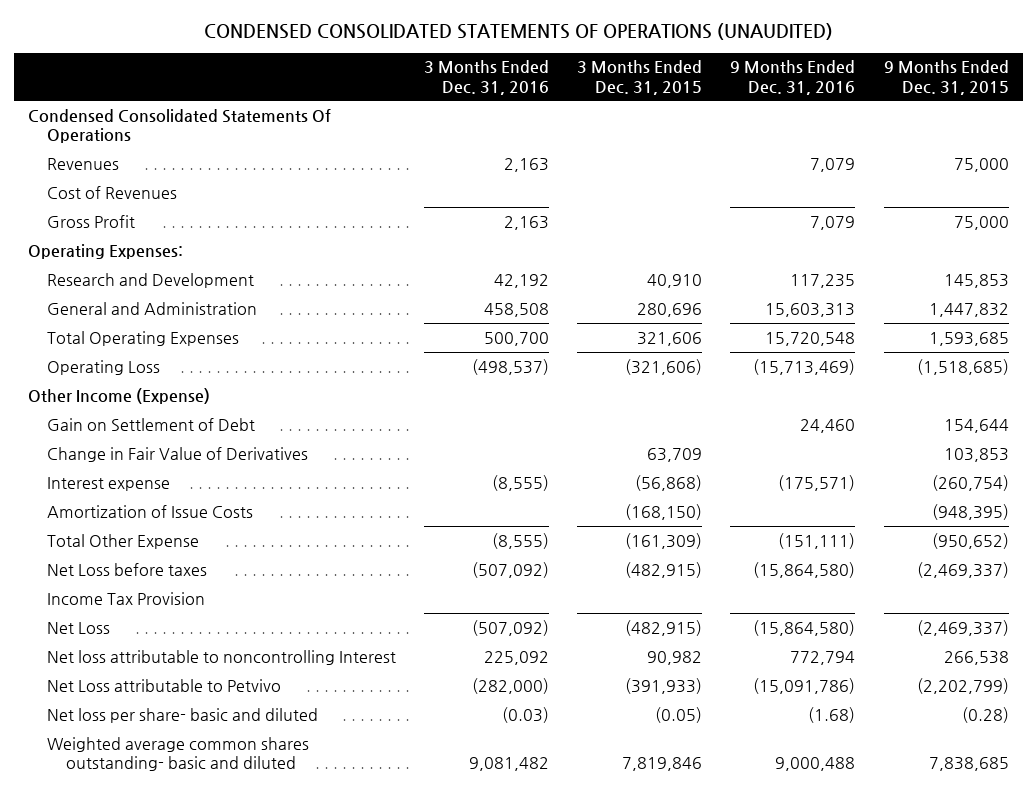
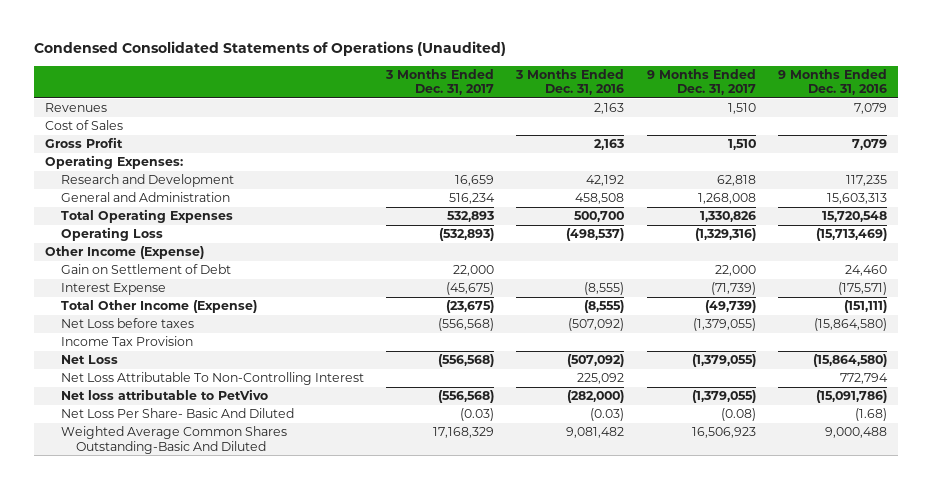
[204,23,834,41] CONDENSED CONSOLIDATED STATEMENTS OF OPERATIONS (UNAUDITED) -> [34,41,507,57] Condensed Consolidated Statements of Operations (Unaudited)
[577,60,703,95] 3 Months Ended Dec. 31, 2015 -> none
[883,60,1009,95] 9 Months Ended Dec. 31, 2015 -> none
none -> [385,68,495,96] 3 Months Ended Dec. 31, 2017
none -> [646,68,756,96] 9 Months Ended Dec. 31, 2017
[27,108,331,143] Condensed Consolidated Statements Of Operations -> none
[46,185,177,199] Cost of Revenues -> [45,120,124,131] Cost of Sales
[46,446,308,462] Change in Fair Value of Derivatives -> none
[46,504,253,518] Amortization of Issue Costs -> none
[46,476,170,491] Interest expense -> [60,283,166,296] Interest Expense
[46,533,199,549] Total Other Expense -> [60,300,257,314] Total Other Income (Expense)
[46,649,396,665] Net loss attributable to noncontrolling Interest -> [60,372,364,386] Net Loss Attributable To Non-Controlling Interest
[46,678,281,692] Net Loss attributable to Petvivo -> [60,389,268,401] Net loss attributable to PetVivo
[46,707,318,723] Net loss per share- basic and diluted -> [60,408,294,419] Net Loss Per Share- Basic And Diluted
[46,736,309,771] Weighted average common shares outstanding- basic and diluted -> [60,426,287,454] Weighted Average Common Shares Outstanding-Basic And Diluted

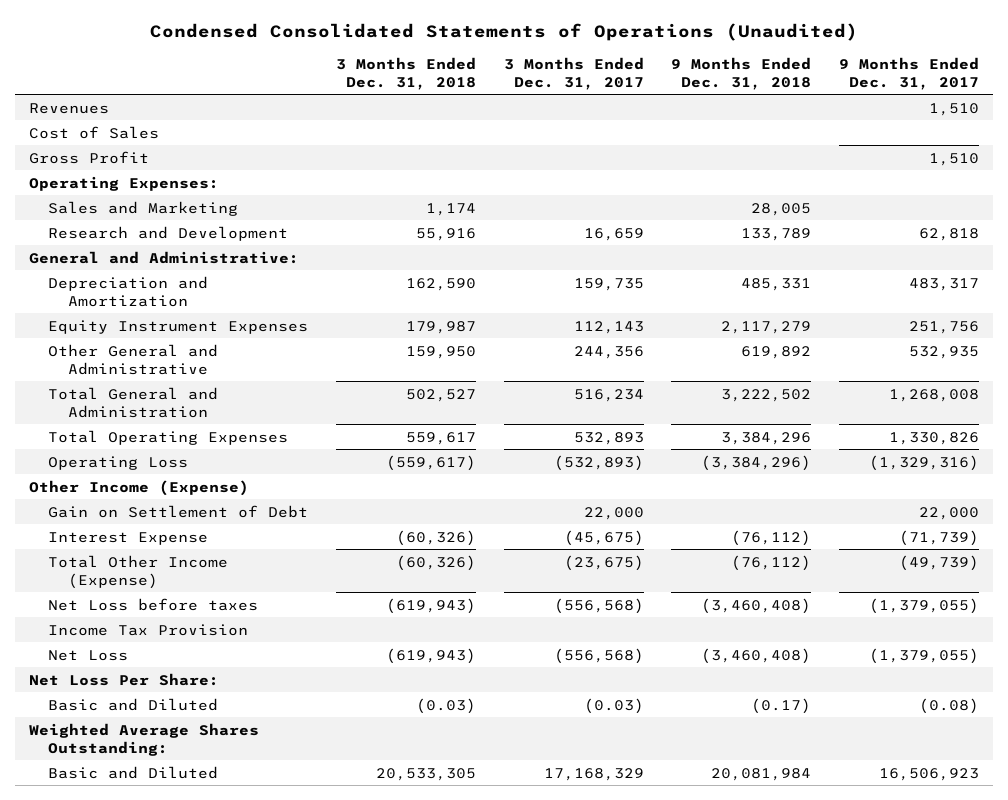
[515,68,625,96] 3 Months Ended Dec. 31, 2016 -> none
[777,68,887,96] 9 Months Ended Dec. 31, 2016 -> none
none -> [335,56,476,90] 3 Months Ended Dec. 31, 2018
none -> [671,56,812,90] 9 Months Ended Dec. 31, 2018
none -> [48,200,239,216] Sales and Marketing
none -> [28,250,299,264] General and Administrative:
none -> [48,275,209,307] Depreciation and Amortization
none -> [48,319,309,334] Equity Instrument Expenses
none -> [48,343,219,375] Other General and Administrative
[60,192,230,203] General and Administration -> [48,386,219,418] Total General and Administration
[60,372,364,386] Net Loss Attributable To Non-Controlling Interest -> none
[60,389,268,401] Net loss attributable to PetVivo -> none
none -> [28,672,219,686] Net Loss Per Share:
[60,408,294,419] Net Loss Per Share- Basic And Diluted -> [48,697,219,711] Basic and Diluted
none -> [28,722,259,756] Weighted Average Shares Outstanding:
[60,426,287,454] Weighted Average Common Shares Outstanding-Basic And Diluted -> [48,765,219,779] Basic and Diluted

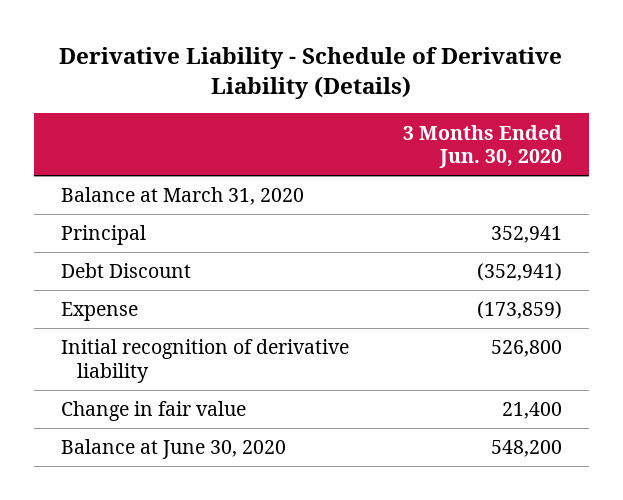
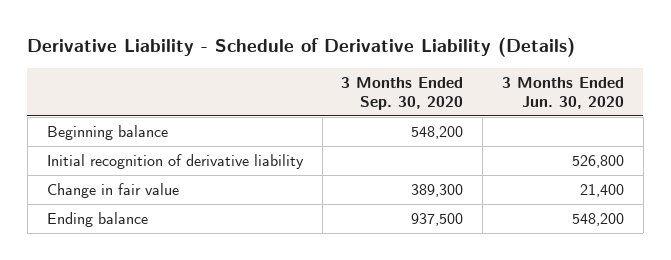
none -> [341,77,464,110] 3 Months Ended Sep. 30, 2020
[60,225,146,246] Principal -> none
[60,263,191,279] Debt Discount -> none
[60,302,138,322] Expense -> none
[60,187,304,206] Balance at March 31, 2020 -> [46,124,168,140] Beginning balance
[60,439,286,460] Balance at June 30, 2020 -> [46,211,148,227] Ending balance

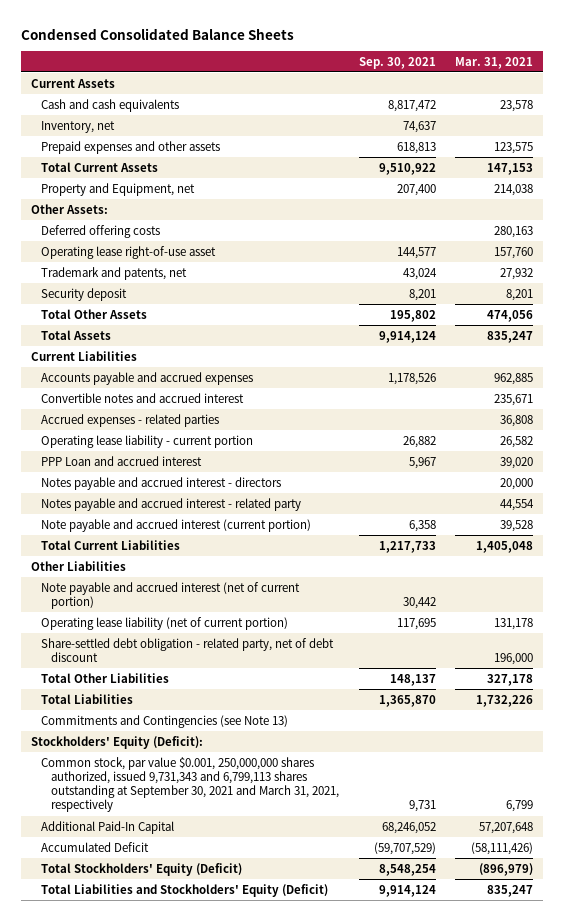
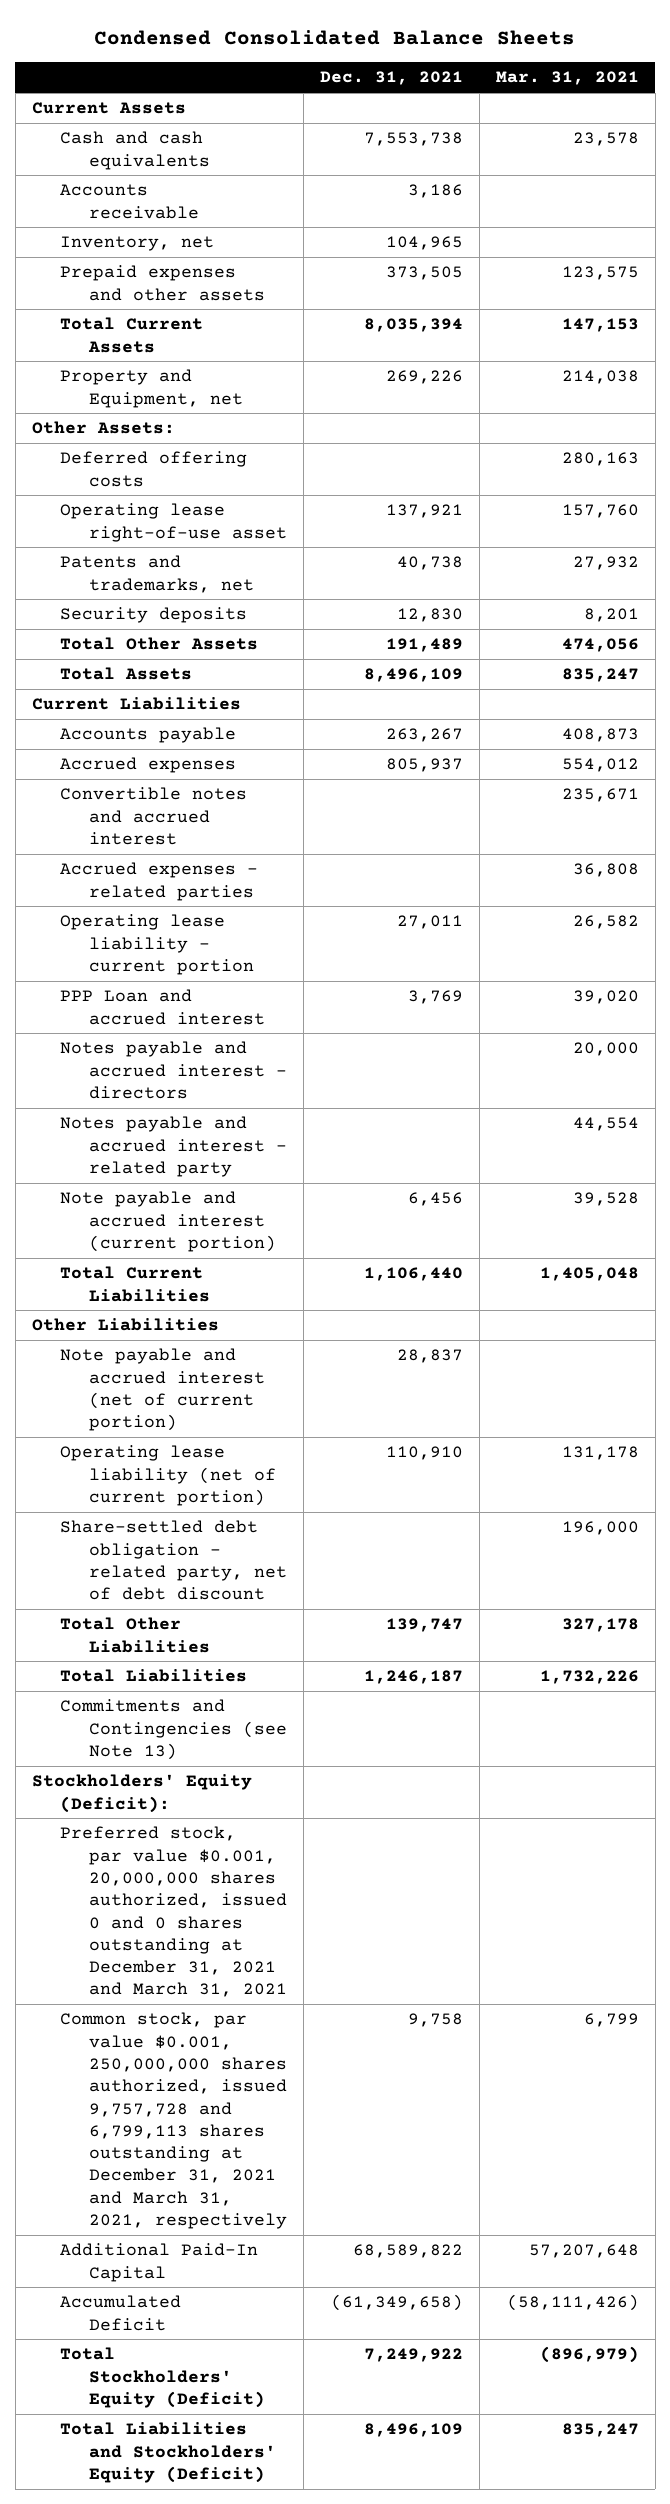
[358,56,436,69] Sep. 30, 2021 -> none
none -> [319,71,463,86] Dec. 31, 2021
none -> [60,184,199,219] Accounts receivable
[41,266,188,280] Trademark and patents, net -> [60,555,254,593] Patents and trademarks, net
[41,287,128,301] Security deposit -> [60,607,248,624] Security deposits
[41,371,254,385] Accounts payable and accrued expenses -> none
none -> [60,727,237,744] Accounts payable
none -> [60,757,237,774] Accrued expenses
none -> [60,1826,287,1998] Preferred stock, par value $0.001, 20,000,000 shares authorized, issued 0 and 0 shares outstanding at December 31, 2021 and March 31, 2021
[41,756,339,813] Common stock, par value $0.001, 250,000,000 shares authorized, issued 9,731,343 and 6,799,113 shares outstanding at September 30, 2021 and March 31, 2021, respectively -> [60,2012,287,2230] Common stock, par value $0.001, 250,000,000 shares authorized, issued 9,757,728 and 6,799,113 shares outstanding at December 31, 2021 and March 31, 2021, respectively

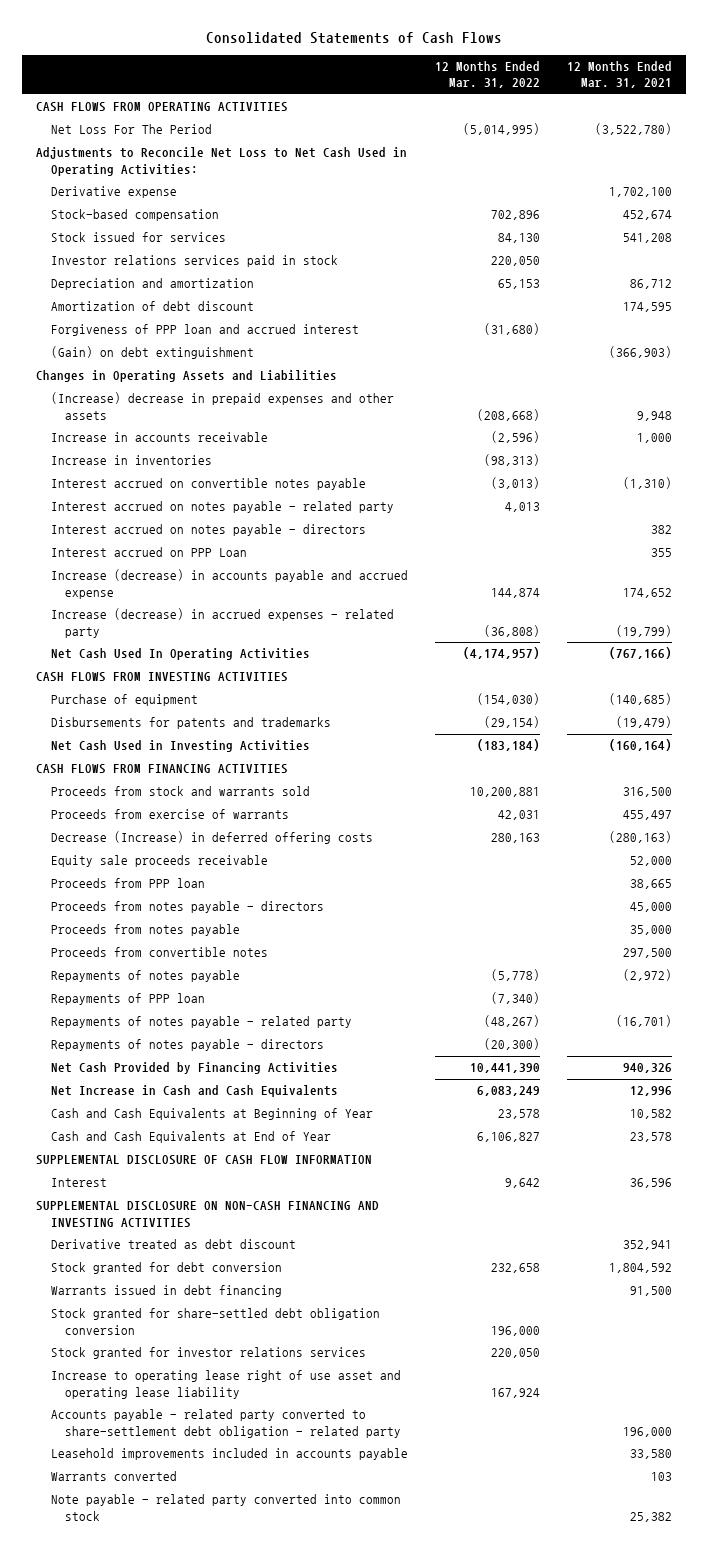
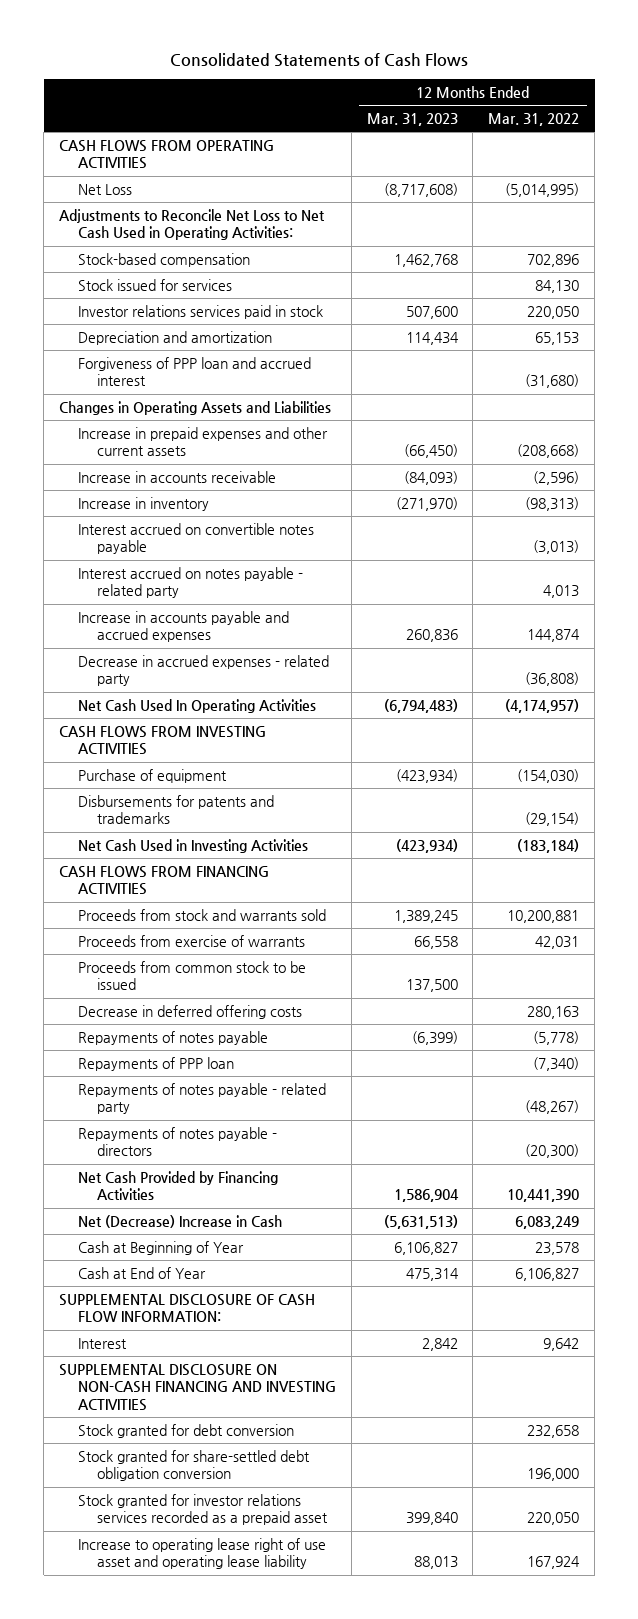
[567,61,673,89] 12 Months Ended Mar. 31, 2021 -> none
none -> [366,113,458,127] Mar. 31, 2023
[50,124,212,135] Net Loss For The Period -> [77,183,132,195] Net Loss
[50,186,177,199] Derivative expense -> none
[50,301,254,312] Amortization of debt discount -> none
[50,346,254,360] (Gain) on debt extinguishment -> none
[50,392,394,420] (Increase) decrease in prepaid expenses and other assets -> [77,426,328,457] Increase in prepaid expenses and other current assets
[50,455,212,466] Increase in inventories -> [77,496,209,511] Increase in inventory
[50,524,366,537] Interest accrued on notes payable - directors -> none
[50,547,247,558] Interest accrued on PPP Loan -> none
[50,569,408,599] Increase (decrease) in accounts payable and accrued expense -> [77,610,289,643] Increase in accounts payable and accrued expenses
[50,608,394,638] Increase (decrease) in accrued expenses - related party -> [77,654,329,687] Decrease in accrued expenses - related party
[50,855,268,868] Equity sale proceeds receivable -> none
[50,878,205,889] Proceeds from PPP loan -> none
[50,901,324,914] Proceeds from notes payable - directors -> none
[50,924,240,937] Proceeds from notes payable -> none
[50,947,268,958] Proceeds from convertible notes -> none
none -> [77,960,306,991] Proceeds from common stock to be issued
[50,831,373,845] Decrease (Increase) in deferred offering costs -> [77,1004,302,1019] Decrease in deferred offering costs
[50,1085,338,1098] Net Increase in Cash and Cash Equivalents -> [77,1214,282,1228] Net (Decrease) Increase in Cash
[50,1108,373,1121] Cash and Cash Equivalents at Beginning of Year -> [77,1240,244,1255] Cash at Beginning of Year
[50,1131,331,1144] Cash and Cash Equivalents at End of Year -> [77,1266,206,1279] Cash at End of Year
[35,1155,372,1166] SUPPLEMENTAL DISCLOSURE OF CASH FLOW INFORMATION -> [58,1293,315,1323] SUPPLEMENTAL DISCLOSURE OF CASH FLOW INFORMATION:
[50,1239,296,1250] Derivative treated as debt discount -> none
[50,1285,282,1298] Warrants issued in debt financing -> none
[50,1347,366,1360] Stock granted for investor relations services -> [77,1493,328,1526] Stock granted for investor relations services recorded as a prepaid asset
[50,1409,402,1438] Accounts payable - related party converted to share-settlement debt obligation - related party -> none
[50,1448,408,1461] Leasehold improvements included in accounts payable -> none
[50,1471,177,1482] Warrants converted -> none
[50,1494,401,1521] Note payable - related party converted into common stock -> none

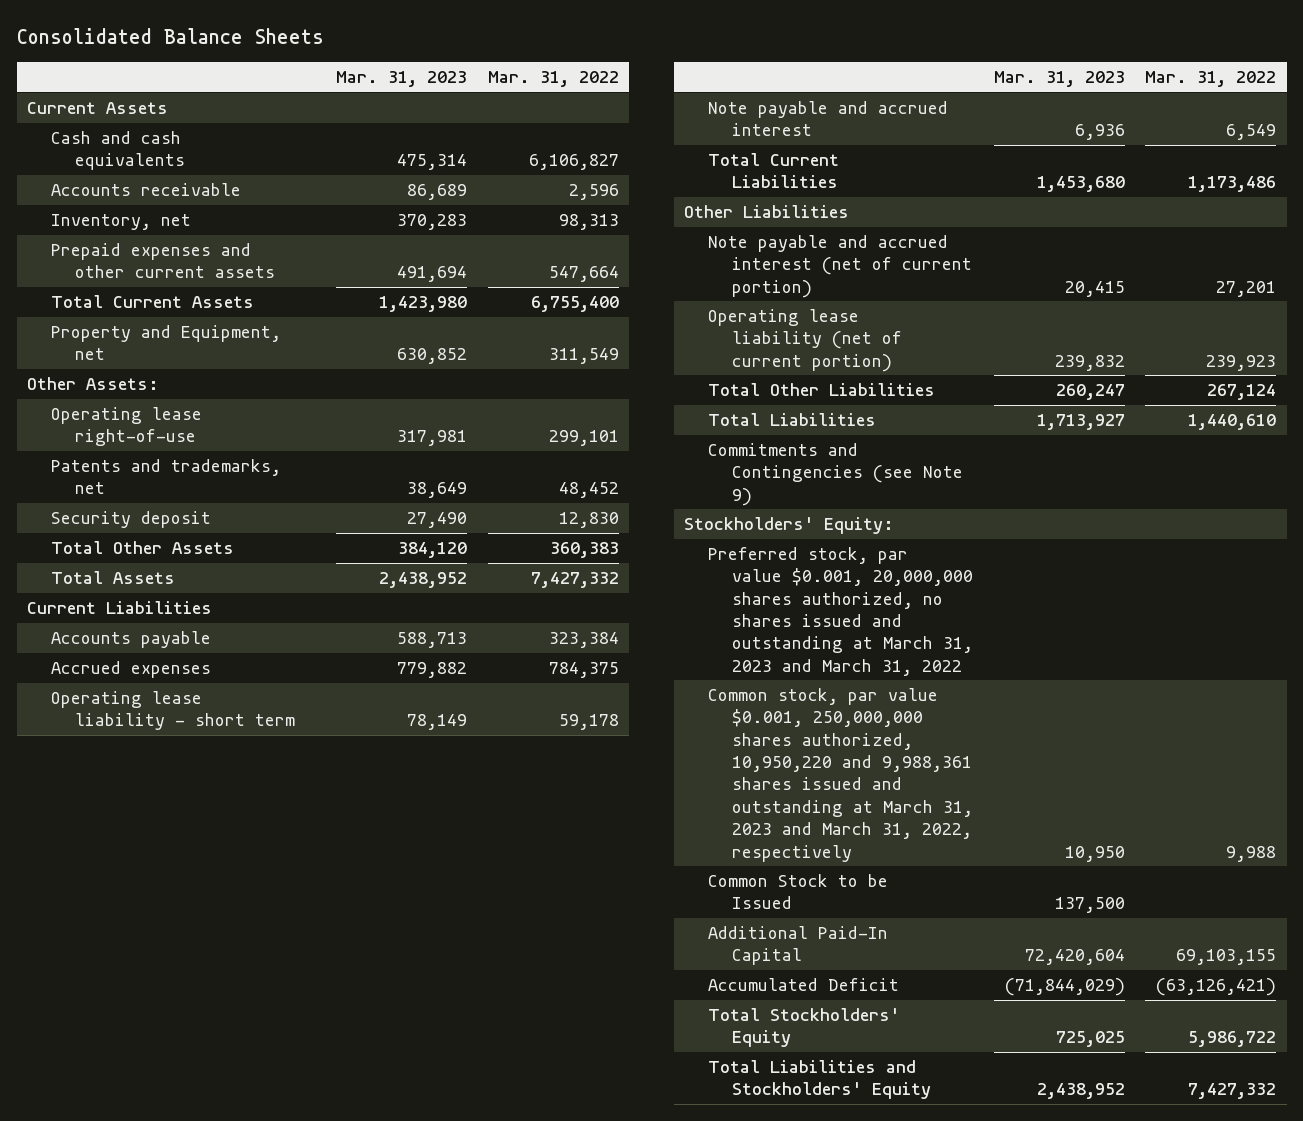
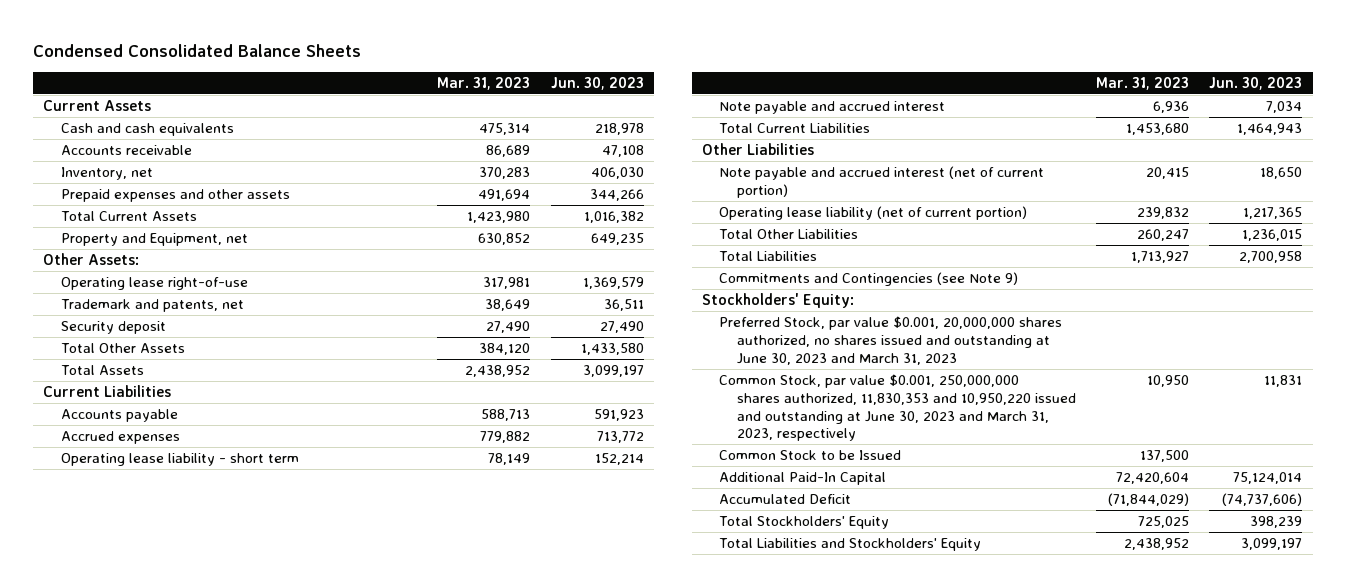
[16,28,324,45] Consolidated Balance Sheets -> [33,43,362,57] Condensed Consolidated Balance Sheets
[488,70,620,87] Mar. 31, 2022 -> none
none -> [550,77,644,91] Jun. 30, 2023
[50,242,275,279] Prepaid expenses and other current assets -> [60,189,290,203] Prepaid expenses and other assets
[50,458,281,495] Patents and trademarks, net -> [60,299,244,313] Trademark and patents, net
[708,546,973,676] Preferred stock, par value $0.001, 20,000,000 shares authorized, no shares issued and outstanding at March 31, 2023 and March 31, 2022 -> [719,316,1063,365] Preferred Stock, par value $0.001, 20,000,000 shares authorized, no shares issued and outstanding at June 30, 2023 and March 31, 2023
[708,687,973,862] Common stock, par value $0.001, 250,000,000 shares authorized, 10,950,220 and 9,988,361 shares issued and outstanding at March 31, 2023 and March 31, 2022, respectively -> [719,374,1076,442] Common Stock, par value $0.001, 250,000,000 shares authorized, 11,830,353 and 10,950,220 issued and outstanding at June 30, 2023 and March 31, 2023, respectively

